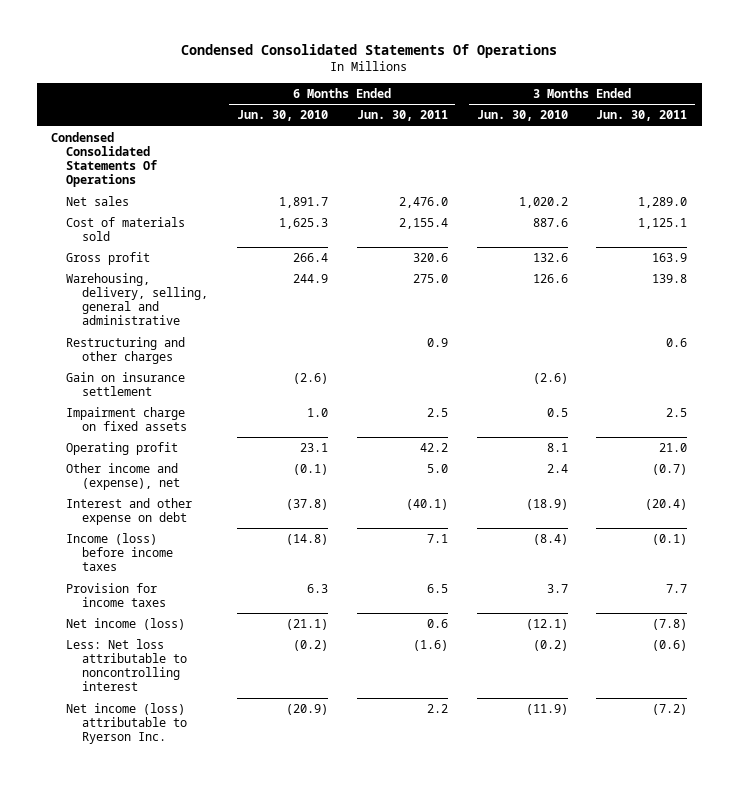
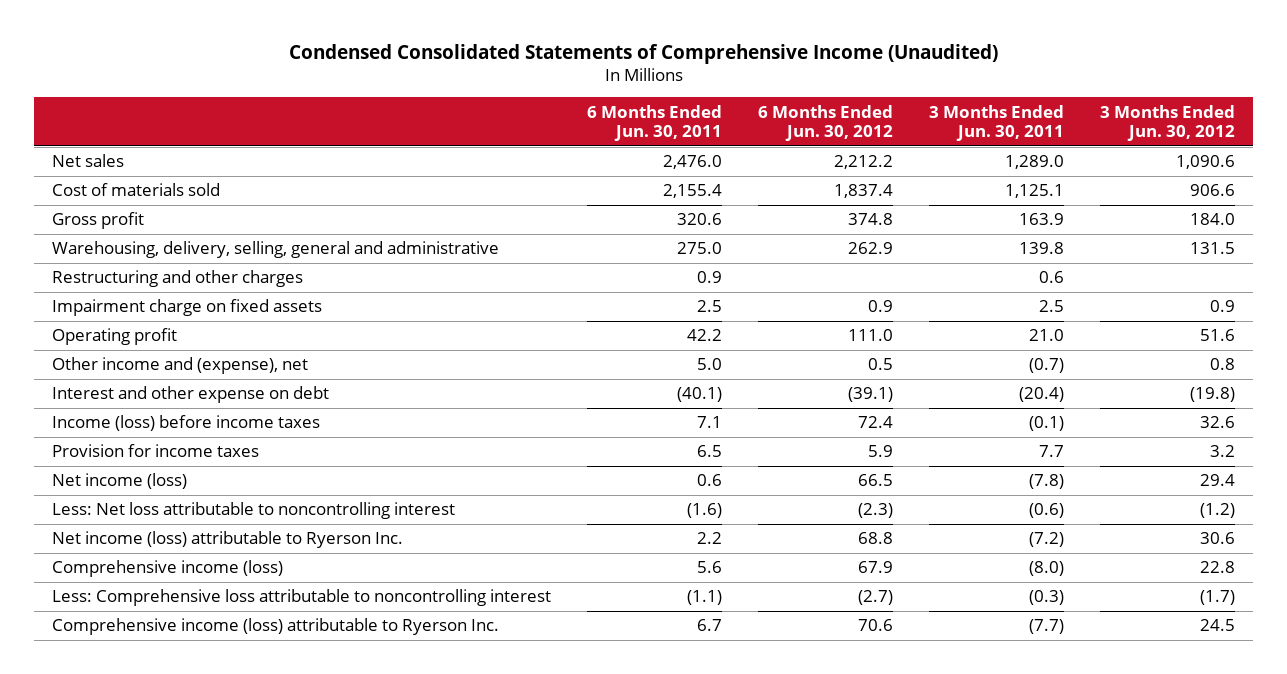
[181,44,558,59] Condensed Consolidated Statements Of Operations -> [288,44,998,65] Condensed Consolidated Statements of Comprehensive Income (Unaudited)
[236,110,328,122] Jun. 30, 2010 -> none
[476,110,568,122] Jun. 30, 2010 -> none
none -> [758,104,894,141] 6 Months Ended Jun. 30, 2012
none -> [1100,104,1236,141] 3 Months Ended Jun. 30, 2012
[51,131,158,188] Condensed Consolidated Statements Of Operations -> none
[66,371,186,397] Gain on insurance settlement -> none
none -> [51,560,283,578] Comprehensive income (loss)
none -> [51,589,551,607] Less: Comprehensive loss attributable to noncontrolling interest
none -> [51,618,499,636] Comprehensive income (loss) attributable to Ryerson Inc.

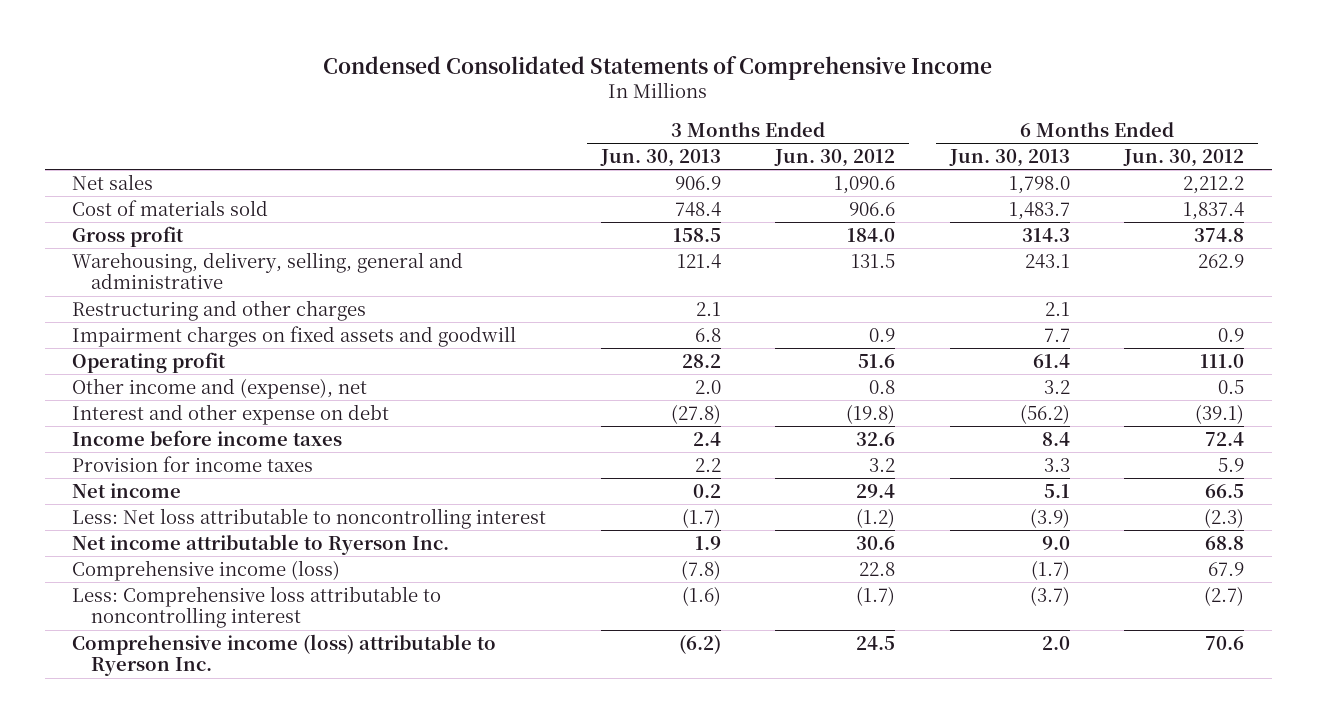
[288,44,998,65] Condensed Consolidated Statements of Comprehensive Income (Unaudited) -> [323,55,993,80] Condensed Consolidated Statements of Comprehensive Income
[587,104,723,141] 6 Months Ended Jun. 30, 2011 -> none
[929,104,1065,141] 3 Months Ended Jun. 30, 2011 -> none
none -> [599,148,721,167] Jun. 30, 2013
none -> [948,148,1070,167] Jun. 30, 2013
[51,299,322,317] Impairment charge on fixed assets -> [72,325,517,347] Impairment charges on fixed assets and goodwill
[51,415,320,432] Income (loss) before income taxes -> [72,429,343,446] Income before income taxes
[51,473,187,490] Net income (loss) -> [72,482,182,498] Net income
[51,531,403,549] Net income (loss) attributable to Ryerson Inc. -> [72,533,450,555] Net income attributable to Ryerson Inc.

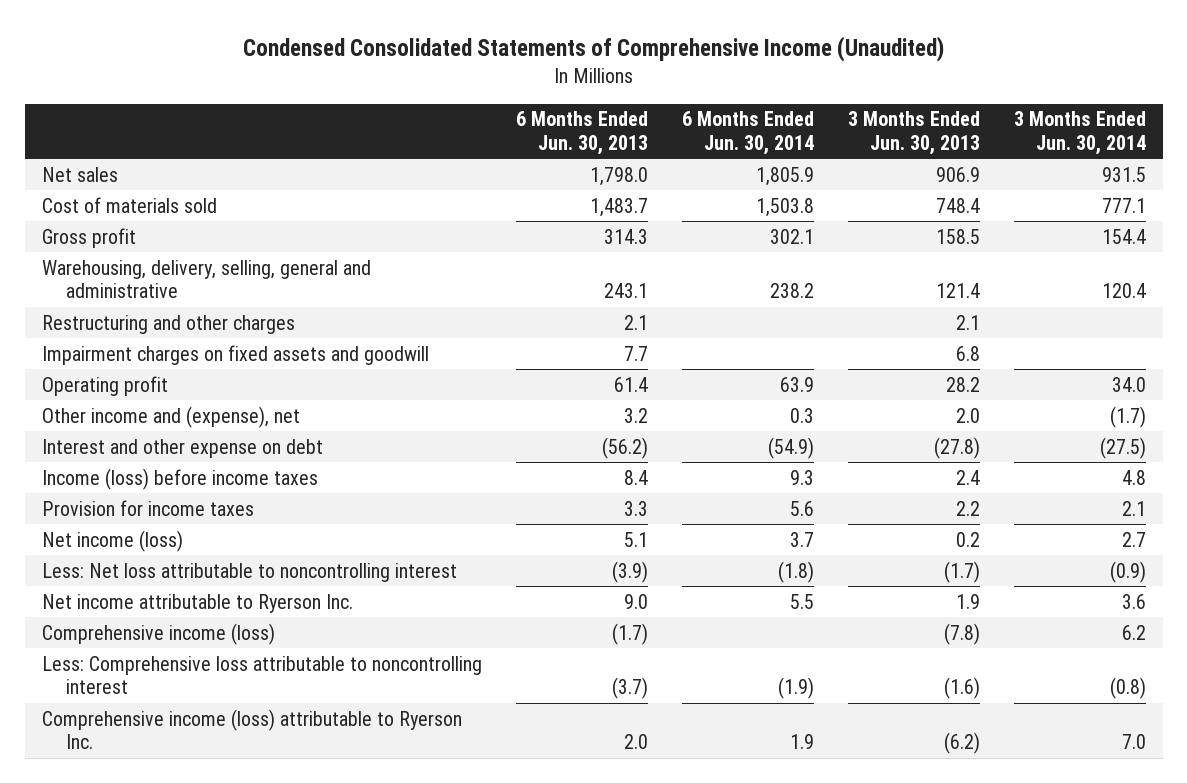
[323,55,993,80] Condensed Consolidated Statements of Comprehensive Income -> [242,36,944,63] Condensed Consolidated Statements of Comprehensive Income (Unaudited)
[774,148,896,167] Jun. 30, 2012 -> none
[1123,148,1245,167] Jun. 30, 2012 -> none
none -> [681,111,814,155] 6 Months Ended Jun. 30, 2014
none -> [1013,111,1146,155] 3 Months Ended Jun. 30, 2014
[72,429,343,446] Income before income taxes -> [41,467,318,490] Income (loss) before income taxes
[72,482,182,498] Net income -> [41,529,183,552] Net income (loss)

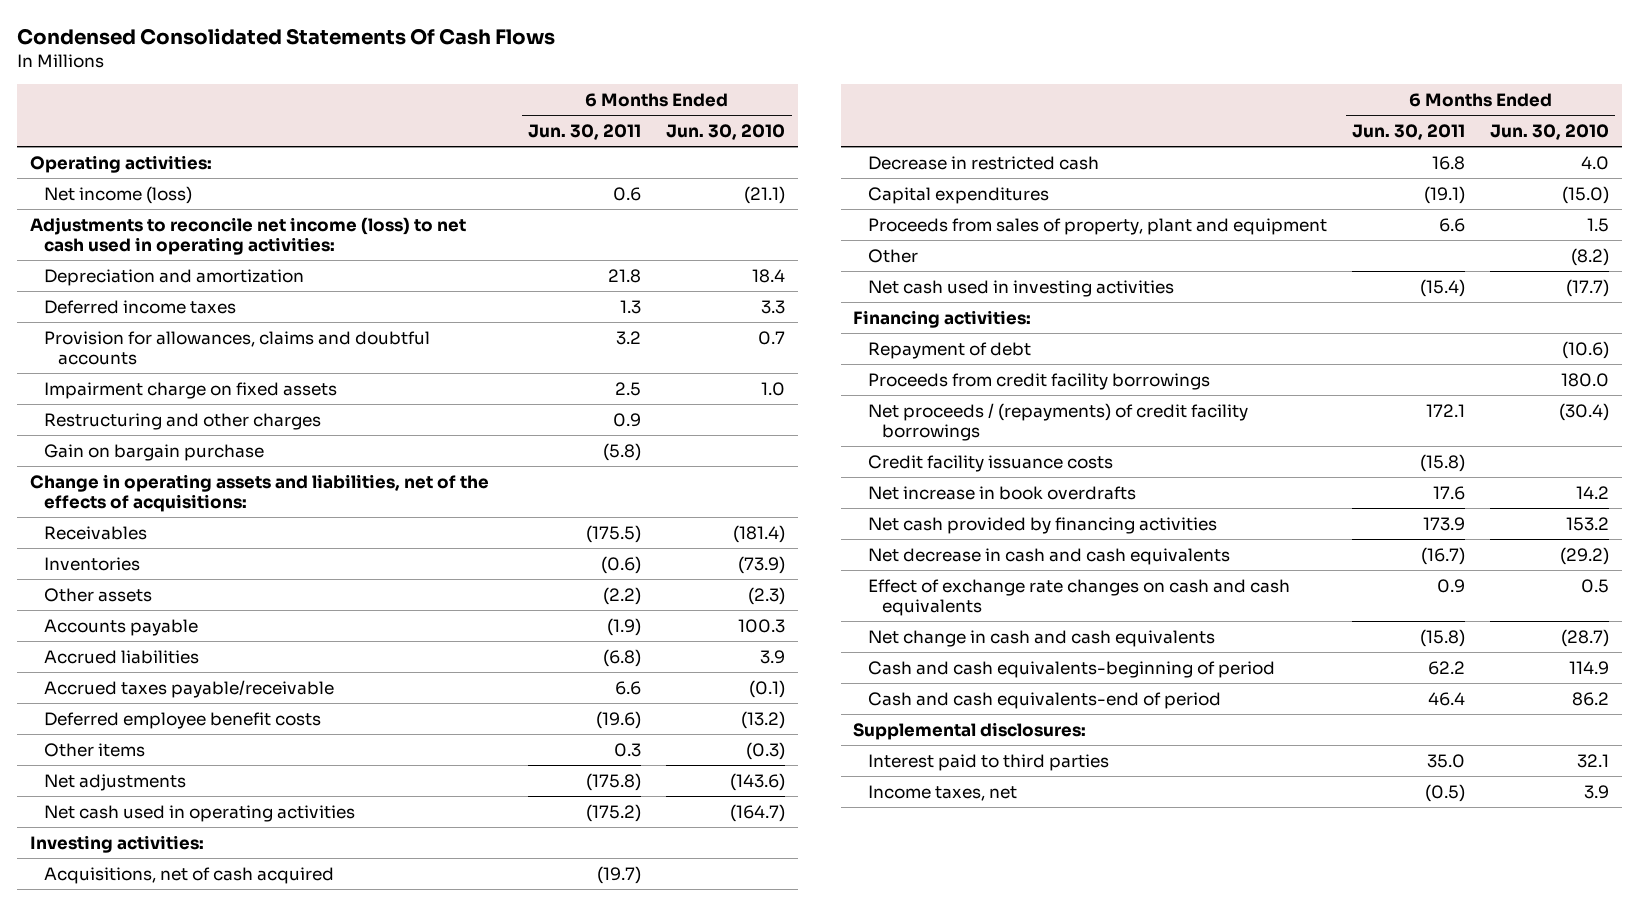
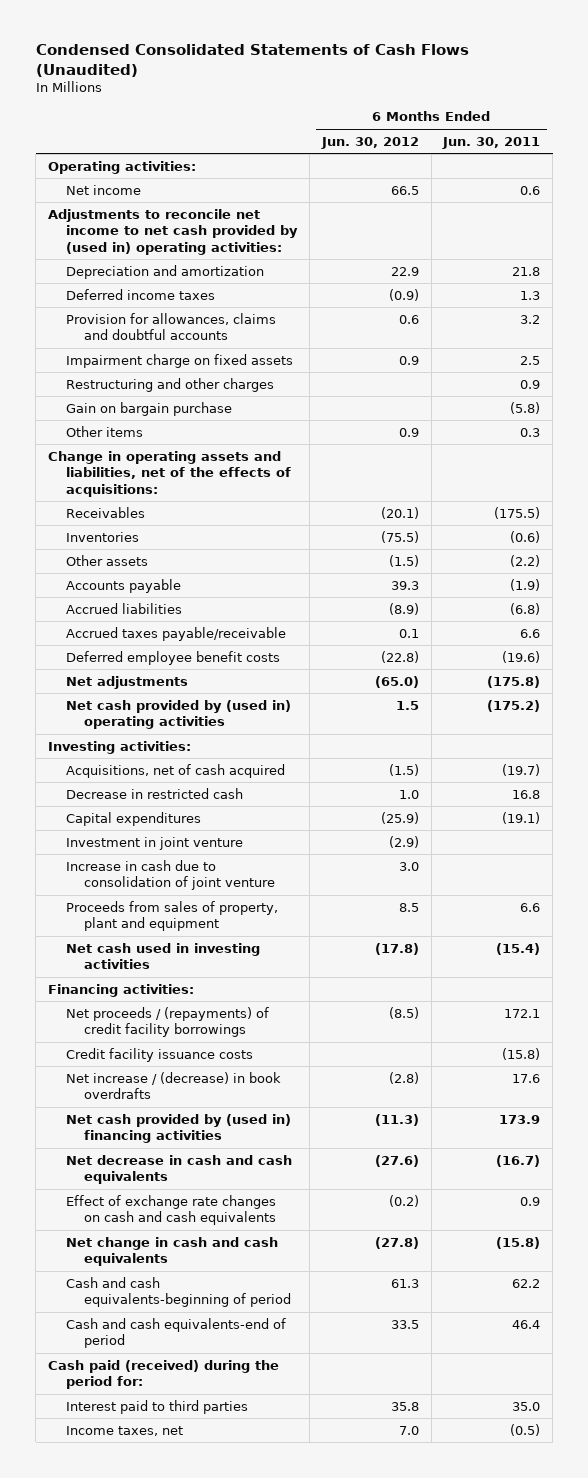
[17,27,556,45] Condensed Consolidated Statements Of Cash Flows -> [35,44,469,77] Condensed Consolidated Statements of Cash Flows (Unaudited)
[666,123,786,140] Jun. 30, 2010 -> none
none -> [320,136,419,149] Jun. 30, 2012
[43,185,192,204] Net income (loss) -> [66,184,142,195] Net income
[29,216,466,255] Adjustments to reconcile net income (loss) to net cash used in operating activities: -> [47,208,299,255] Adjustments to reconcile net income to net cash provided by (used in) operating activities:
[43,742,145,757] Other items -> [66,425,144,437] Other items
[43,804,355,822] Net cash used in operating activities -> [66,699,292,730] Net cash provided by (used in) operating activities
none -> [66,836,244,850] Investment in joint venture
none -> [66,859,276,891] Increase in cash due to consolidation of joint venture
[867,248,918,263] Other -> none
[867,341,1031,359] Repayment of debt -> none
[867,372,1210,390] Proceeds from credit facility borrowings -> none
[867,485,1136,500] Net increase in book overdrafts -> [66,1071,282,1100] Net increase / (decrease) in book overdrafts
[867,516,1217,534] Net cash provided by financing activities -> [66,1113,292,1144] Net cash provided by (used in) financing activities
[853,721,1087,740] Supplemental disclosures: -> none
none -> [47,1359,279,1390] Cash paid (received) during the period for:

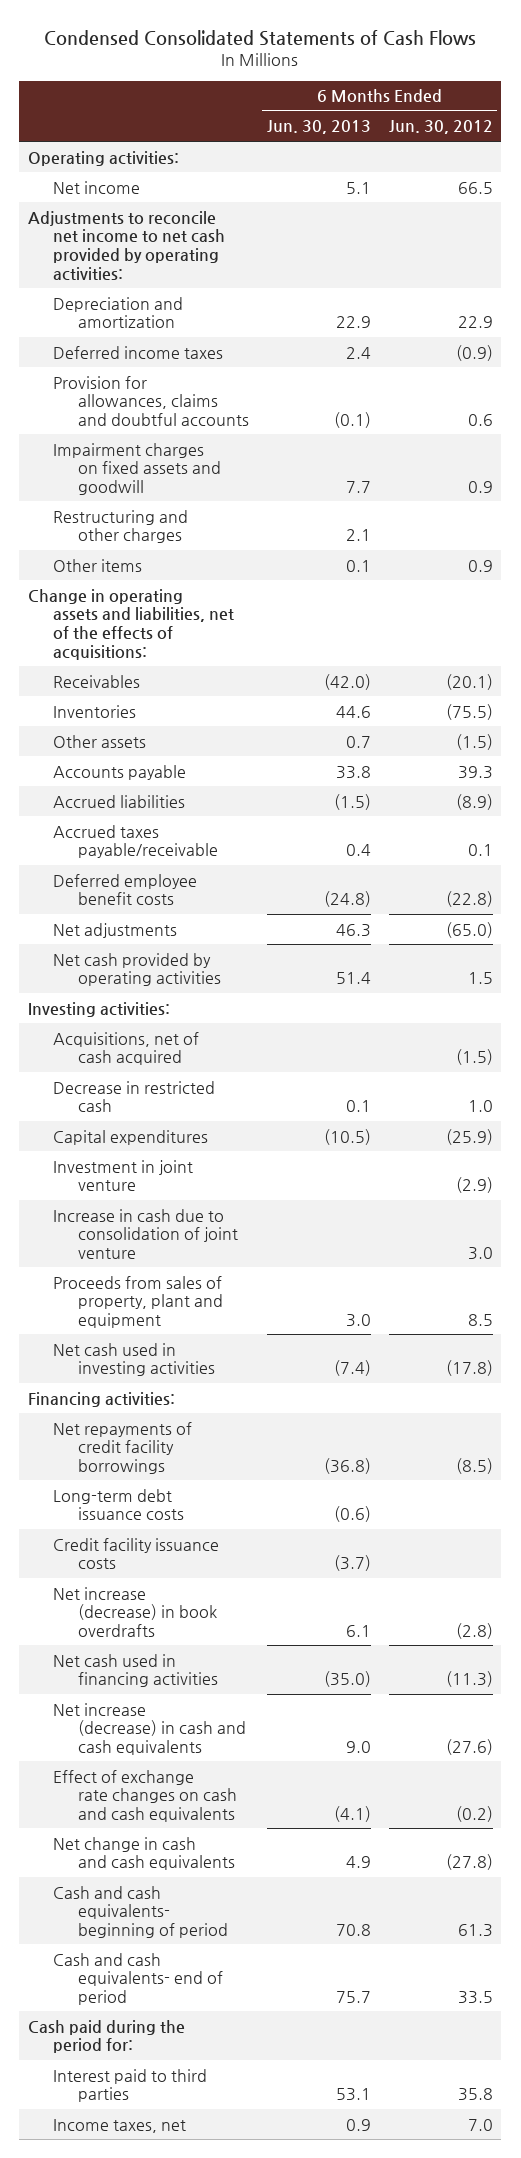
[35,44,469,77] Condensed Consolidated Statements of Cash Flows (Unaudited) -> [44,29,477,46] Condensed Consolidated Statements of Cash Flows
[442,136,541,149] Jun. 30, 2011 -> none
none -> [266,120,371,135] Jun. 30, 2013
[47,208,299,255] Adjustments to reconcile net income to net cash provided by (used in) operating activities: -> [28,210,225,281] Adjustments to reconcile net income to net cash provided by operating activities:
[66,353,294,368] Impairment charge on fixed assets -> [52,442,221,495] Impairment charges on fixed assets and goodwill
[66,401,233,416] Gain on bargain purchase -> none
[66,699,292,730] Net cash provided by (used in) operating activities -> [52,952,221,987] Net cash provided by operating activities
[66,1006,270,1038] Net proceeds / (repayments) of credit facility borrowings -> [52,1421,192,1474] Net repayments of credit facility borrowings
none -> [52,1488,184,1521] Long-term debt issuance costs
[66,1071,282,1100] Net increase / (decrease) in book overdrafts -> [52,1586,217,1637] Net increase (decrease) in book overdrafts
[66,1113,292,1144] Net cash provided by (used in) financing activities -> [52,1653,218,1688] Net cash used in financing activities
[66,1154,293,1185] Net decrease in cash and cash equivalents -> [52,1702,246,1755] Net increase (decrease) in cash and cash equivalents
[66,1276,292,1308] Cash and cash equivalents-beginning of period -> [52,1885,228,1938] Cash and cash equivalents- beginning of period
[66,1317,287,1349] Cash and cash equivalents-end of period -> [52,1952,223,2005] Cash and cash equivalents- end of period
[47,1359,279,1390] Cash paid (received) during the period for: -> [28,2019,186,2054] Cash paid during the period for:

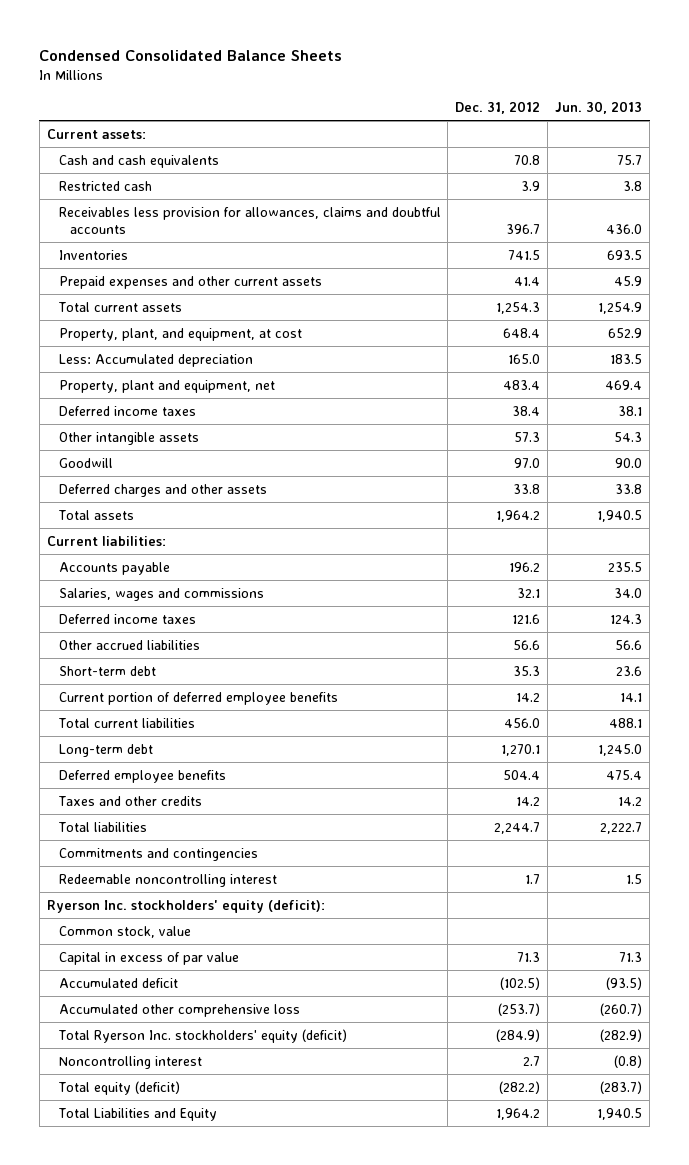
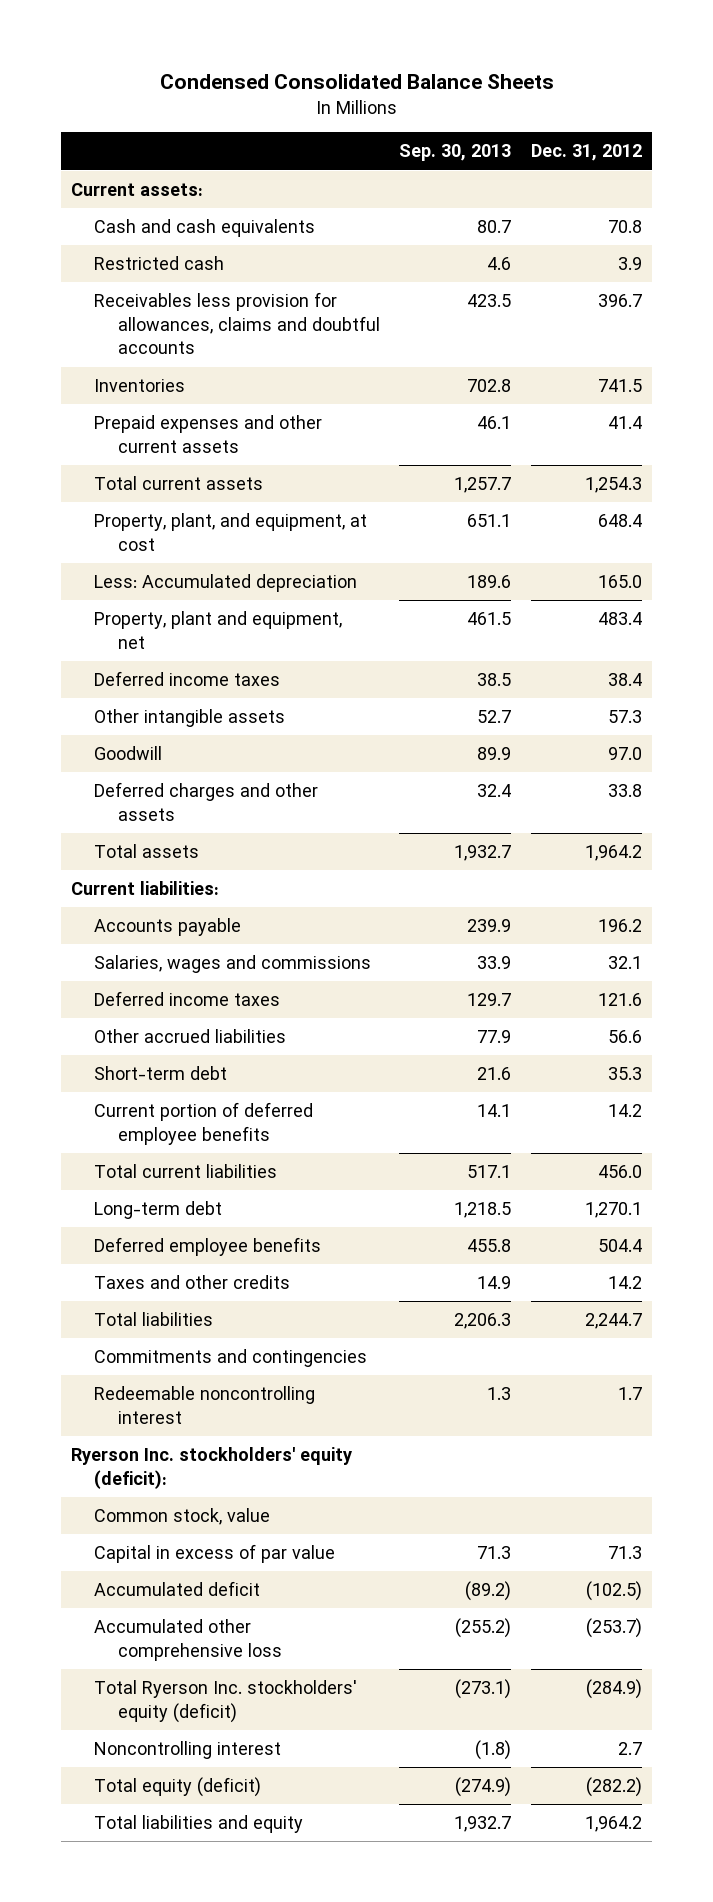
[555,100,643,114] Jun. 30, 2013 -> none
none -> [399,144,512,162] Sep. 30, 2013
[57,1107,217,1121] Total Liabilities and Equity -> [94,1815,304,1834] Total liabilities and equity

